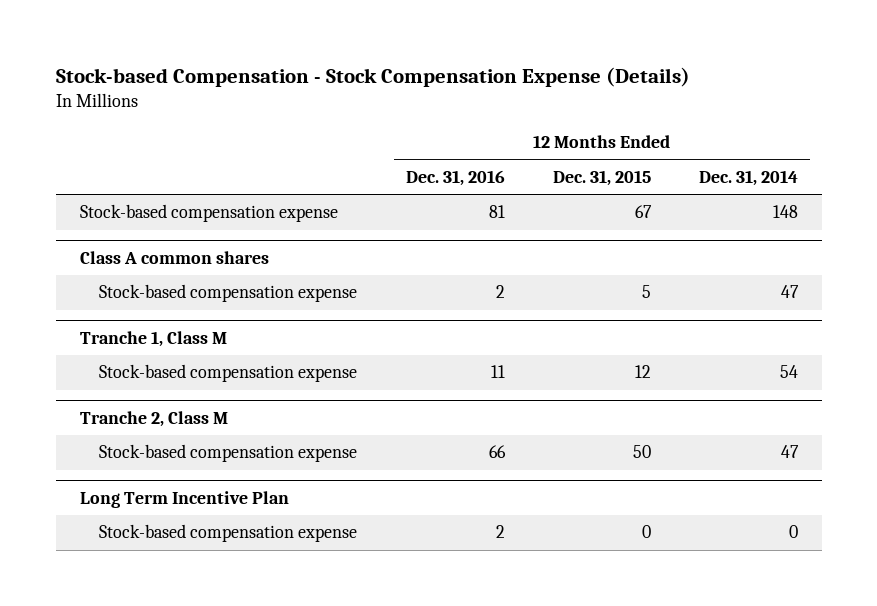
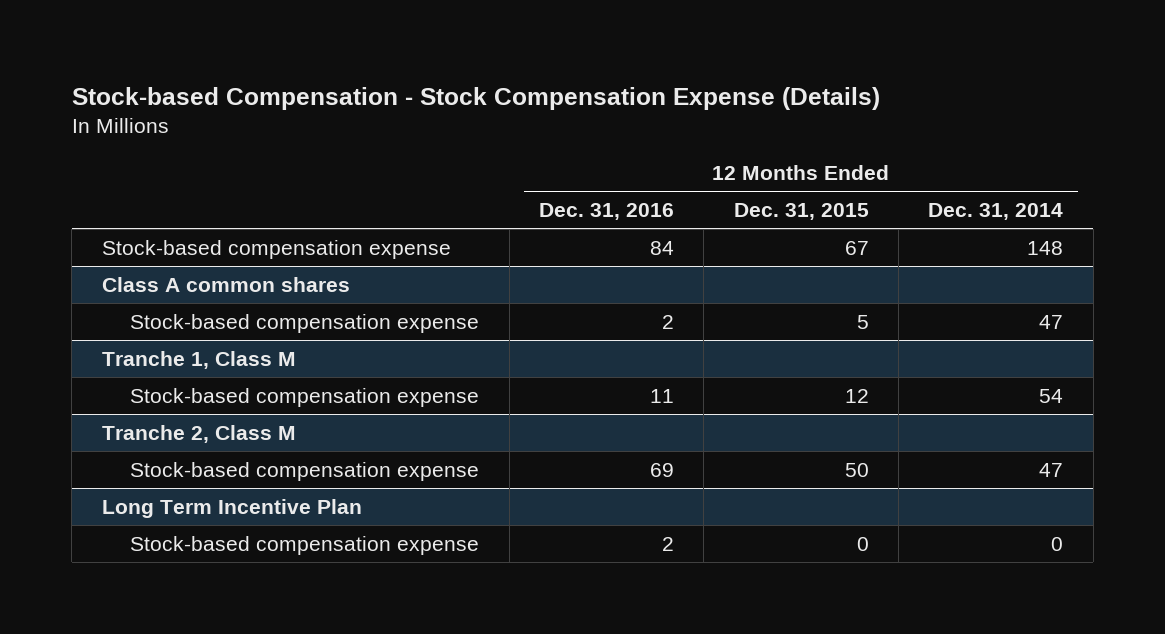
[488,205,505,219] 81 -> [650,240,675,255] 84
[488,445,506,459] 66 -> [650,462,675,477] 69

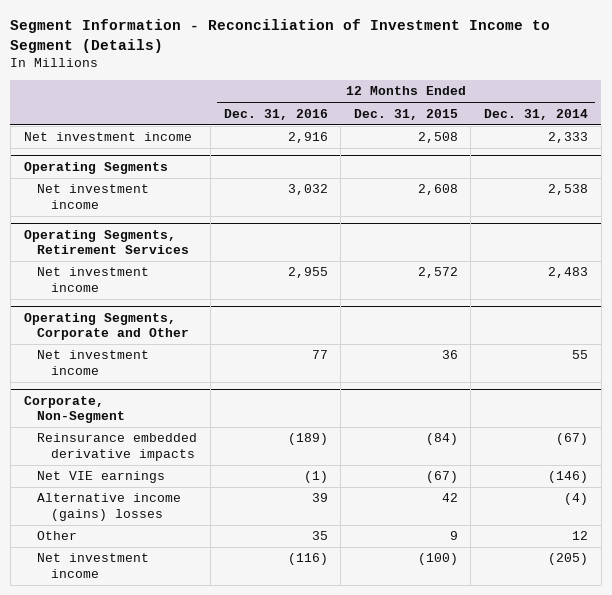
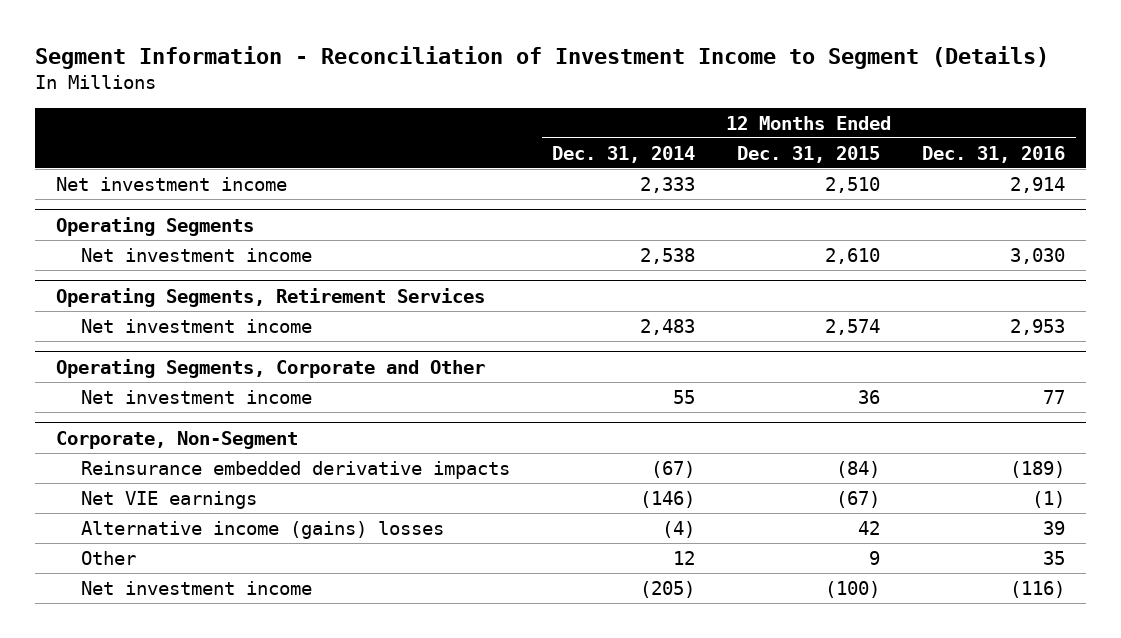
[287,132,328,144] 2,916 -> [1010,176,1066,193] 2,914
[417,132,458,144] 2,508 -> [825,176,881,193] 2,510
[287,184,328,196] 3,032 -> [1010,247,1066,264] 3,030
[417,184,458,196] 2,608 -> [825,247,881,264] 2,610
[287,267,328,279] 2,955 -> [1010,318,1066,335] 2,953
[417,267,458,279] 2,572 -> [825,318,881,335] 2,574

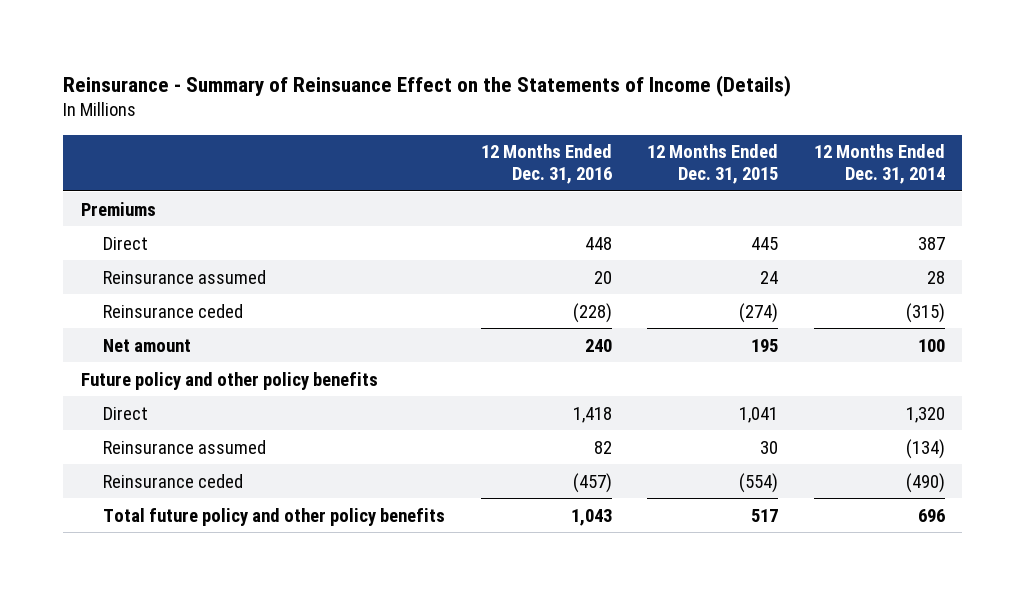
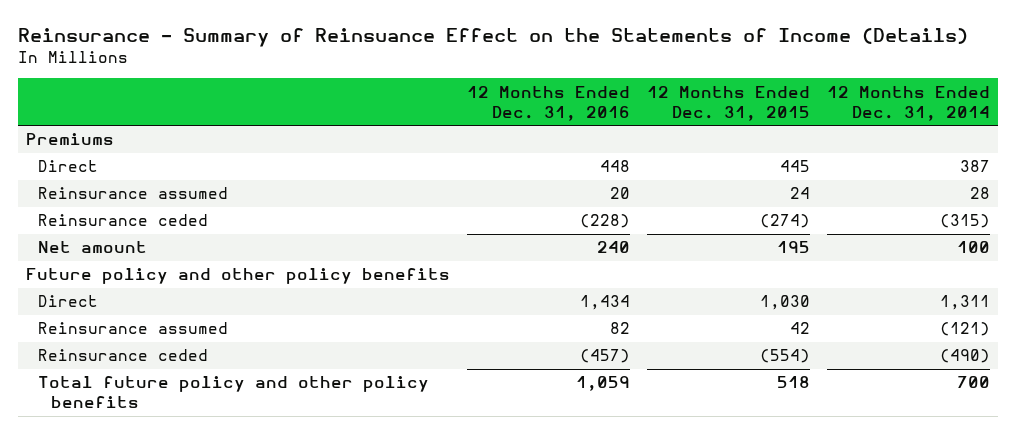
[572,406,612,423] 1,418 -> [579,295,630,311] 1,434
[739,406,779,423] 1,041 -> [759,295,810,311] 1,030
[905,406,945,423] 1,320 -> [939,295,990,311] 1,311
[760,440,779,454] 30 -> [789,322,810,335] 42
[905,438,945,459] (134) -> [939,322,990,337] (121)
[570,508,612,526] 1,043 -> [575,376,630,392] 1,059
[751,508,779,522] 517 -> [776,376,810,389] 518
[917,508,945,522] 696 -> [956,376,990,389] 700

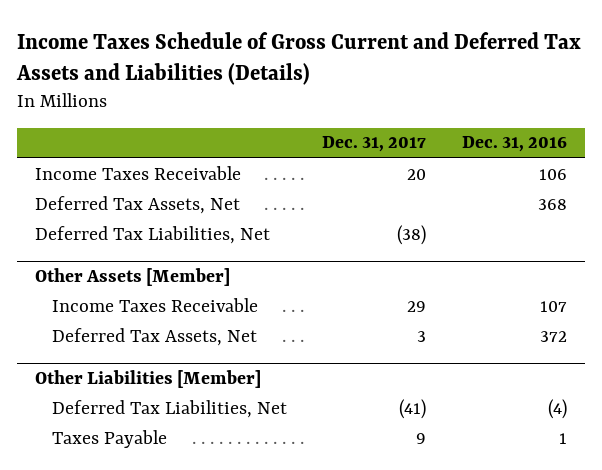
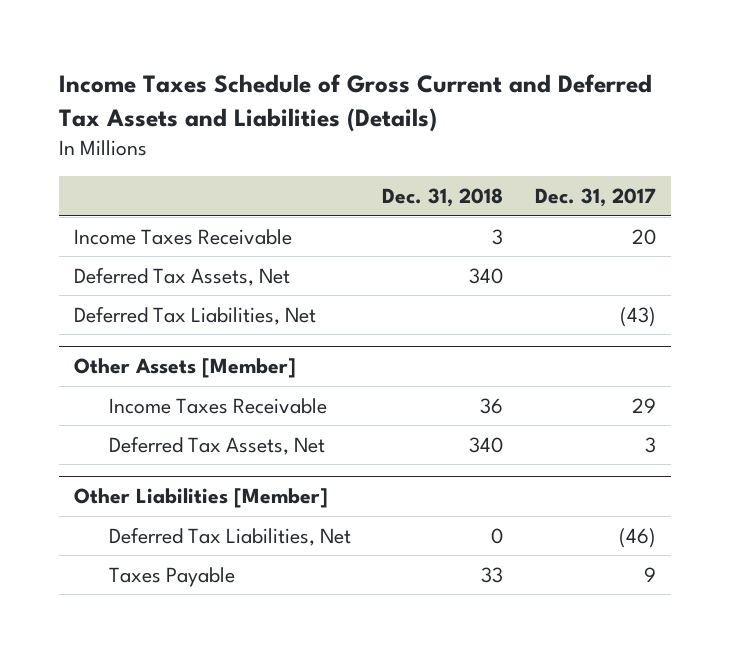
[461,136,567,153] Dec. 31, 2016 -> none
none -> [382,188,504,208] Dec. 31, 2018
[397,224,427,245] (38) -> [619,306,656,327] (43)
[399,398,427,419] (41) -> [618,527,656,548] (46)

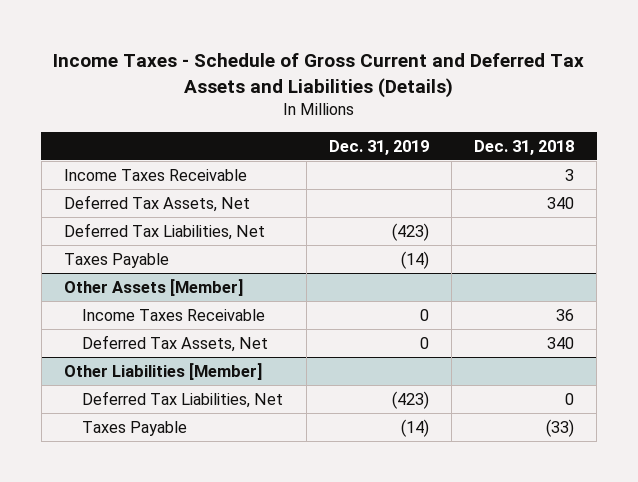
[58,74,652,132] Income Taxes Schedule of Gross Current and Deferred Tax Assets and Liabilities (Details) -> [52,52,584,98] Income Taxes - Schedule of Gross Current and Deferred Tax Assets and Liabilities (Details)
[534,188,656,208] Dec. 31, 2017 -> none
none -> [328,139,429,155] Dec. 31, 2019
none -> [63,252,169,268] Taxes Payable
[481,566,504,583] 33 -> [546,418,575,437] (33)

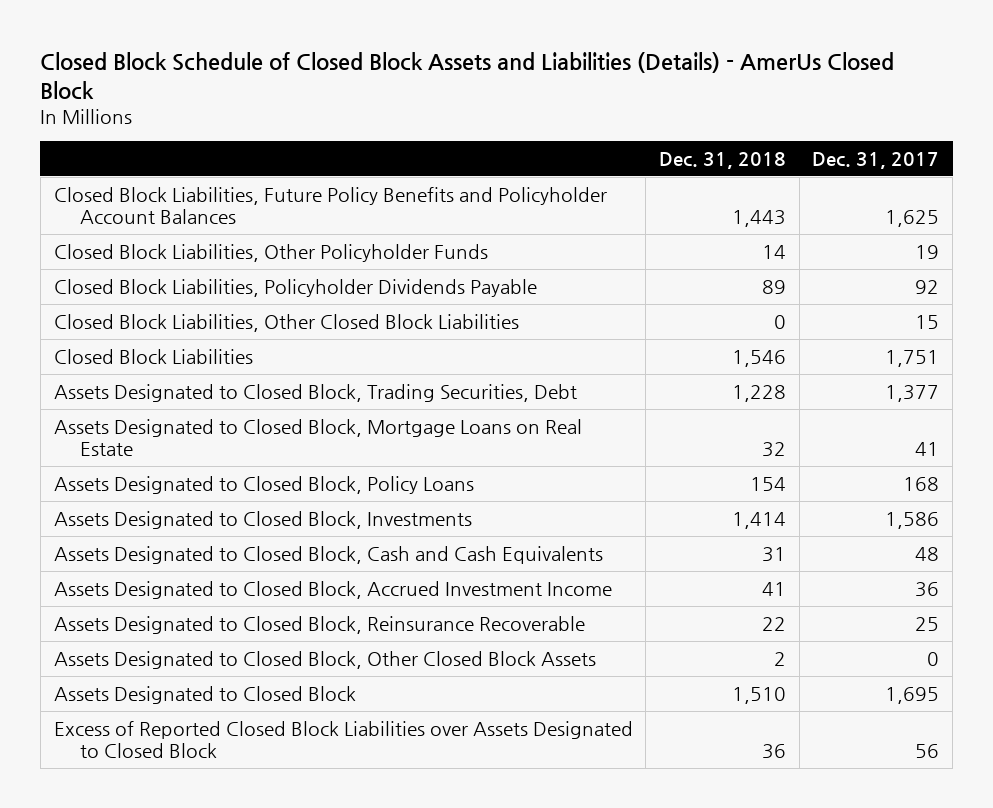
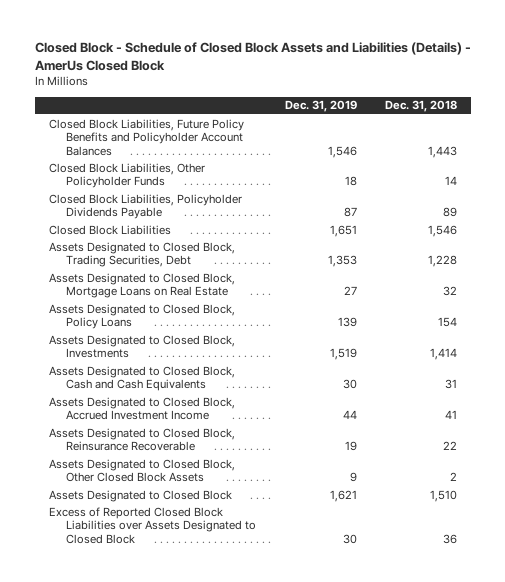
[40,52,895,100] Closed Block Schedule of Closed Block Assets and Liabilities (Details) - AmerUs Closed Block -> [34,42,471,72] Closed Block - Schedule of Closed Block Assets and Liabilities (Details) - AmerUs Closed Block
[812,152,940,170] Dec. 31, 2017 -> none
none -> [284,100,357,113] Dec. 31, 2019
[53,313,519,332] Closed Block Liabilities, Other Closed Block Liabilities -> none

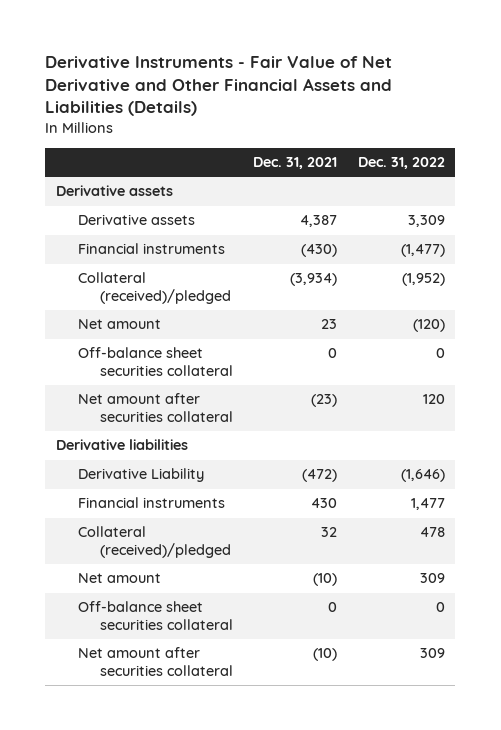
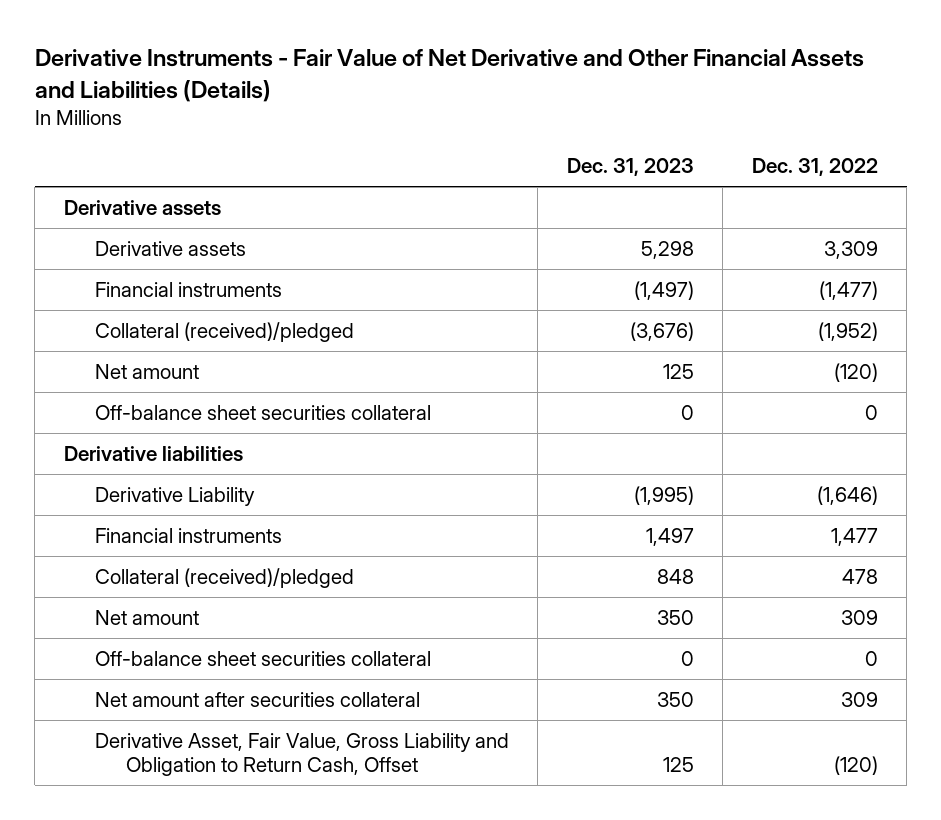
[253,157,338,170] Dec. 31, 2021 -> none
none -> [566,158,694,177] Dec. 31, 2023
[77,393,233,422] Net amount after securities collateral -> none
none -> [94,732,509,777] Derivative Asset, Fair Value, Gross Liability and Obligation to Return Cash, Offset

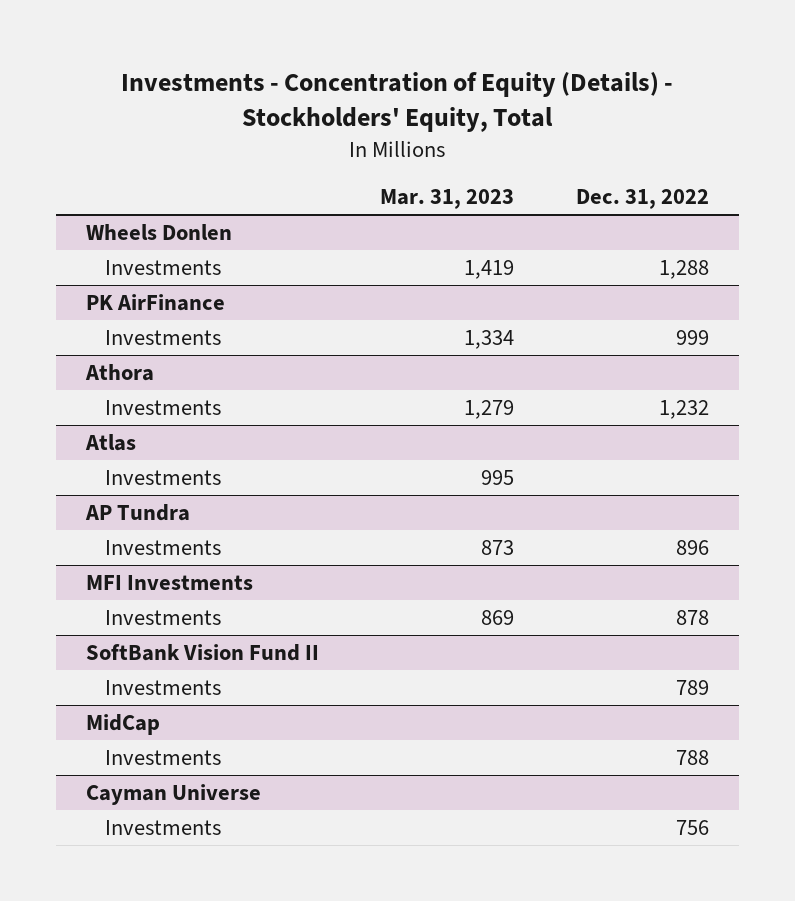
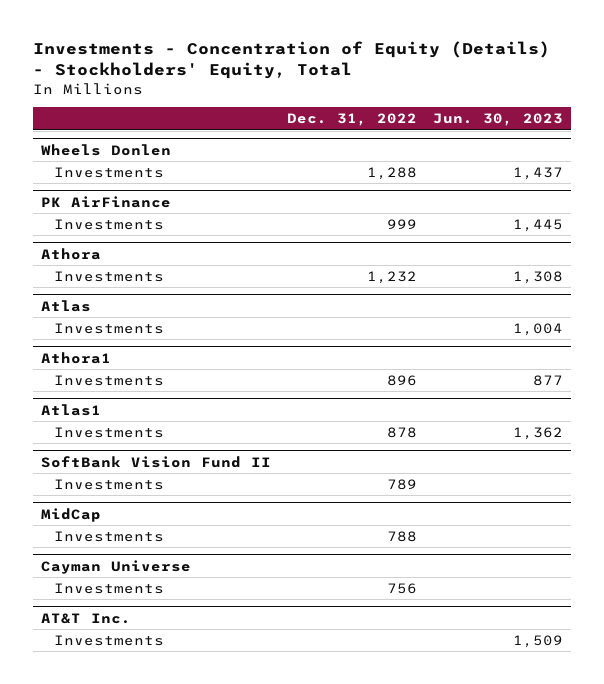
[380,189,515,210] Mar. 31, 2023 -> none
none -> [432,113,563,127] Jun. 30, 2023
[85,503,191,521] AP Tundra -> [41,351,112,364] Athora1
[86,574,254,590] MFI Investments -> [41,403,102,416] Atlas1
none -> [41,612,132,624] AT&T Inc.
none -> [54,634,165,646] Investments

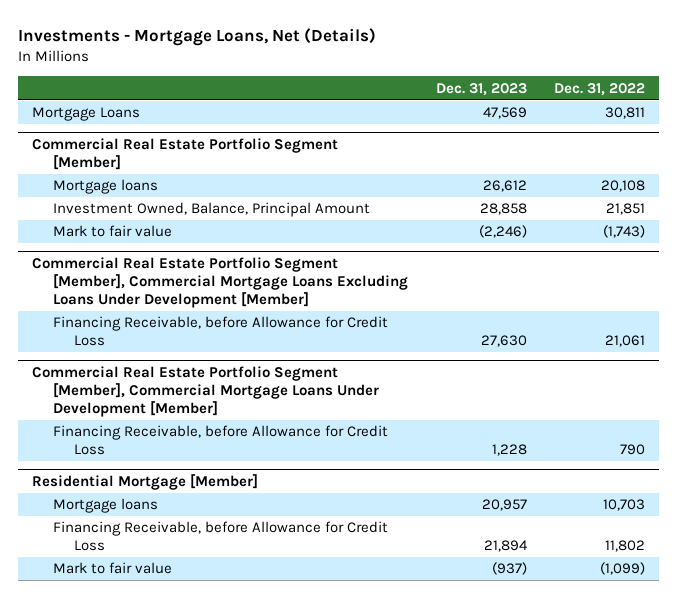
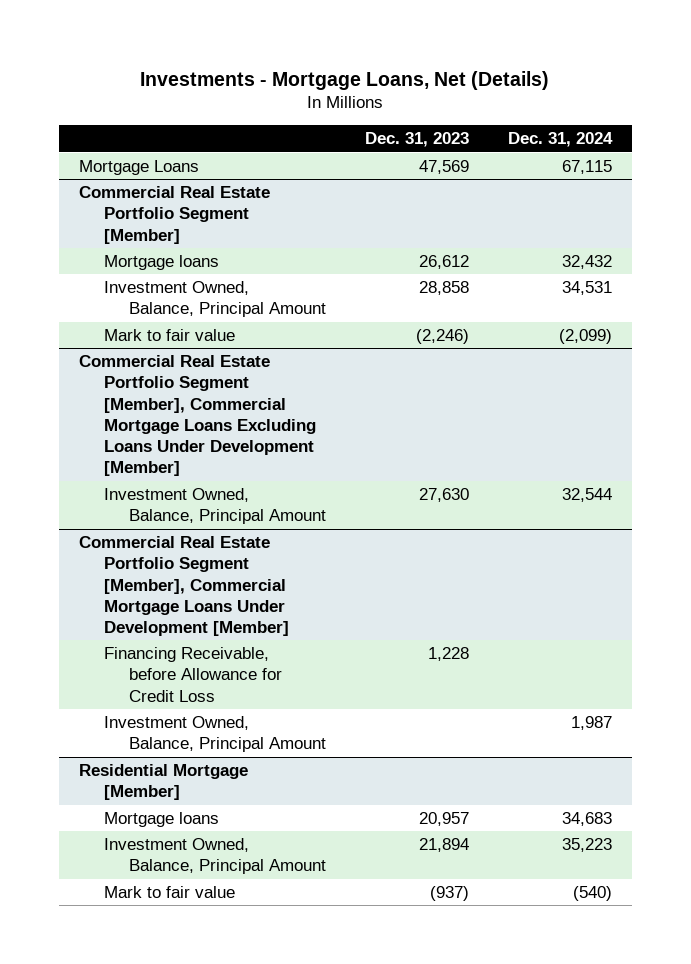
[554,82,646,96] Dec. 31, 2022 -> none
none -> [508,132,614,148] Dec. 31, 2024
[52,316,388,347] Financing Receivable, before Allowance for Credit Loss -> [103,488,327,525] Investment Owned, Balance, Principal Amount
none -> [103,716,327,753] Investment Owned, Balance, Principal Amount
[52,521,388,552] Financing Receivable, before Allowance for Credit Loss -> [103,838,327,875] Investment Owned, Balance, Principal Amount

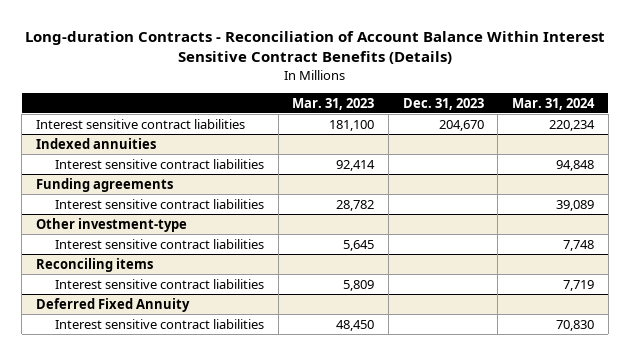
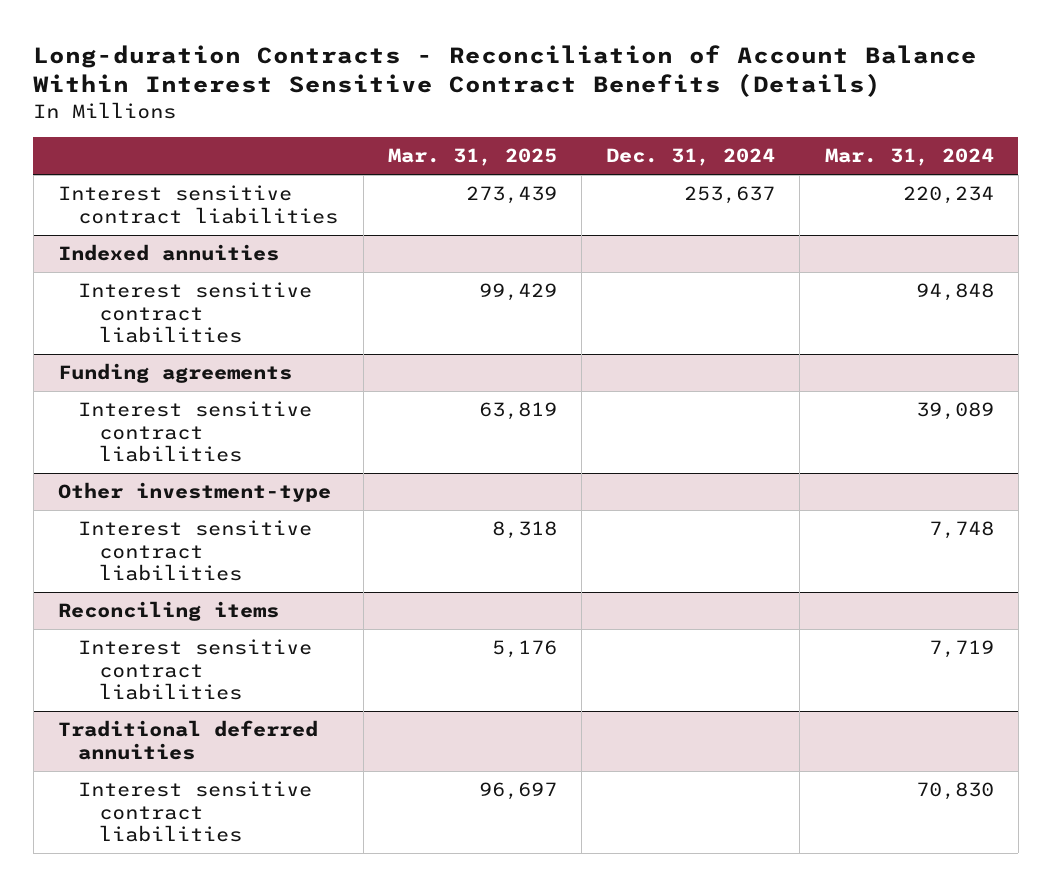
[292,97,375,110] Mar. 31, 2023 -> none
[402,97,484,110] Dec. 31, 2023 -> none
none -> [387,148,557,167] Mar. 31, 2025
none -> [606,148,776,167] Dec. 31, 2024
[35,297,190,312] Deferred Fixed Annuity -> [57,720,318,760] Traditional deferred annuities

